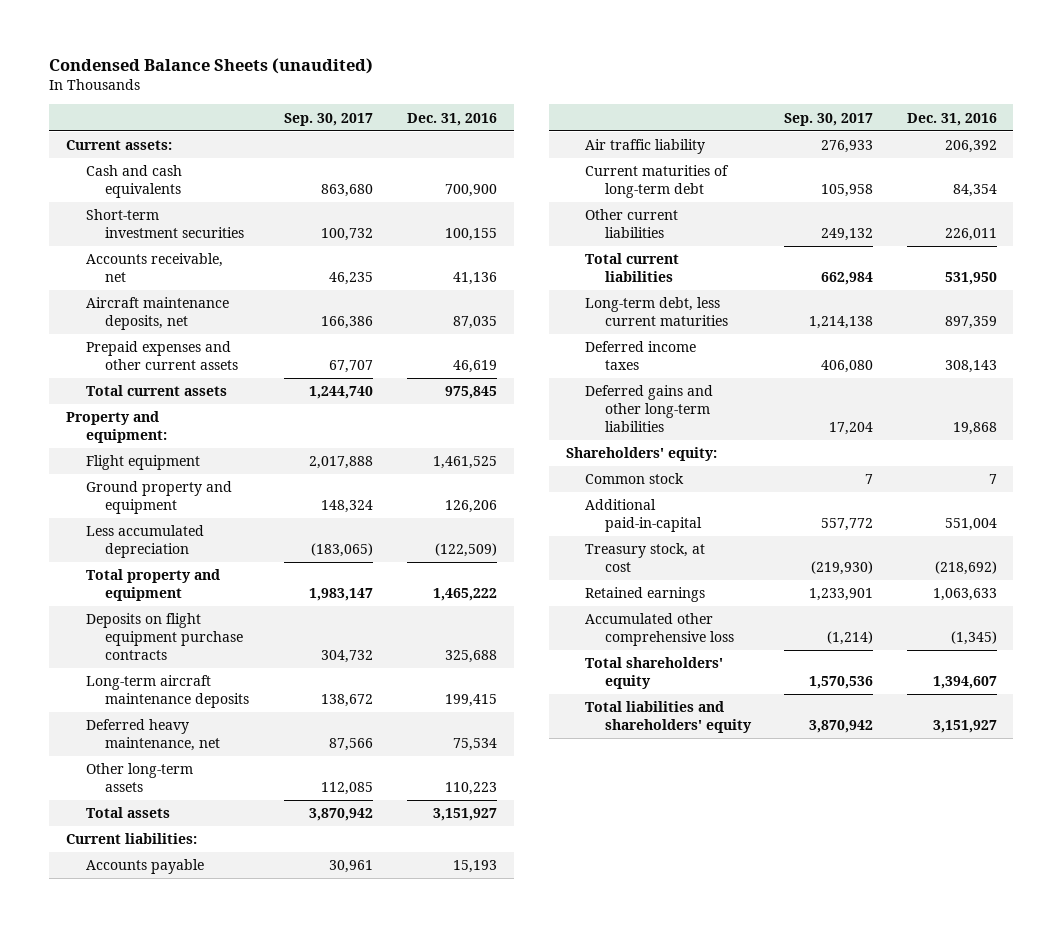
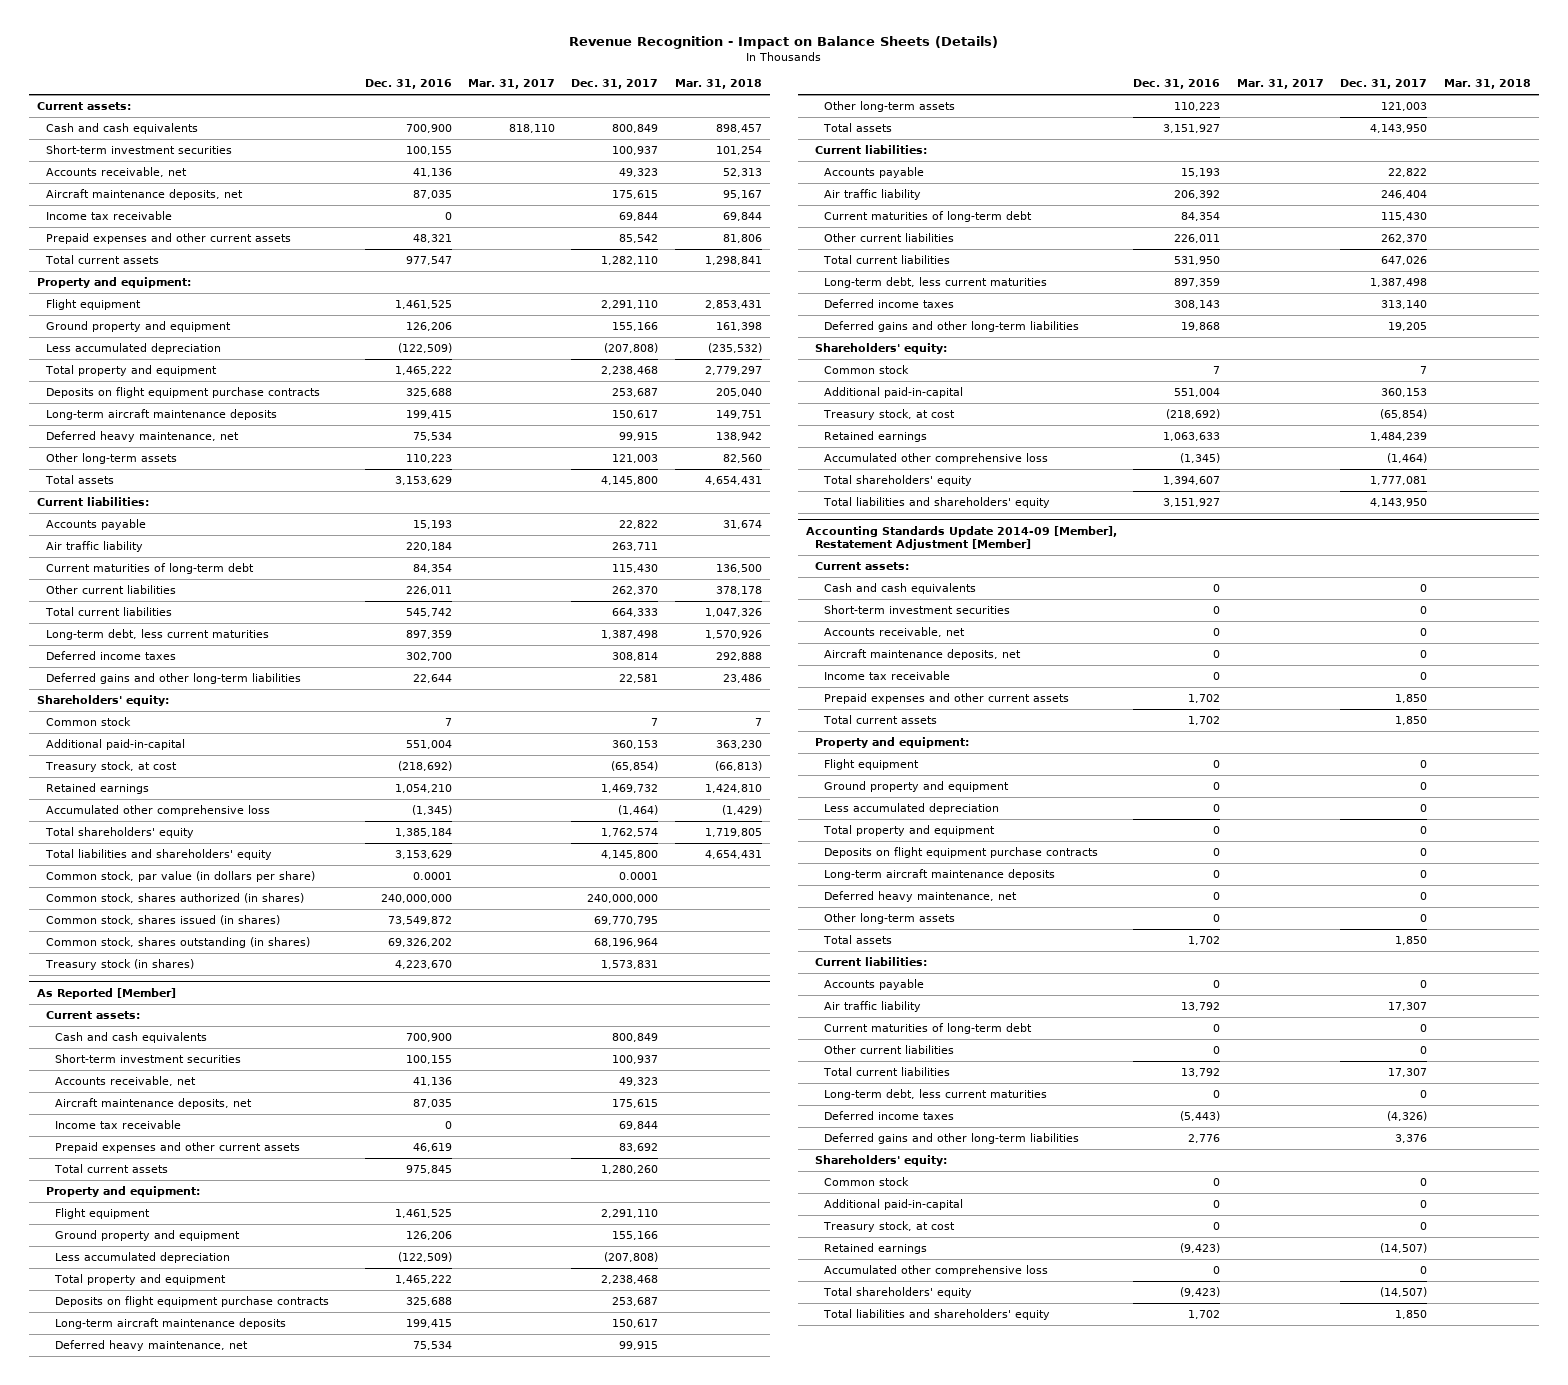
[49,58,374,75] Condensed Balance Sheets (unaudited) -> [568,36,998,50] Revenue Recognition - Impact on Balance Sheets (Details)
[284,112,374,126] Sep. 30, 2017 -> none
none -> [468,79,556,90] Mar. 31, 2017
none -> [571,79,659,90] Dec. 31, 2017
none -> [674,79,762,90] Mar. 31, 2018
none -> [46,210,173,220] Income tax receivable
none -> [46,232,292,244] Prepaid expenses and other current assets
none -> [45,254,160,264] Total current assets
none -> [37,276,192,288] Property and equipment:
none -> [46,298,142,310] Flight equipment
none -> [46,320,232,332] Ground property and equipment
none -> [46,342,222,354] Less accumulated depreciation
none -> [45,364,218,376] Total property and equipment
none -> [46,386,321,398] Deposits on flight equipment purchase contracts
none -> [46,408,278,420] Long-term aircraft maintenance deposits
none -> [46,430,240,442] Deferred heavy maintenance, net
none -> [46,452,178,464] Other long-term assets
none -> [45,474,115,484] Total assets
none -> [37,496,150,506] Current liabilities:
none -> [46,518,147,530] Accounts payable
none -> [46,540,144,552] Air traffic liability
none -> [46,562,255,574] Current maturities of long-term debt
none -> [46,584,177,594] Other current liabilities
none -> [45,606,173,616] Total current liabilities
none -> [46,628,270,640] Long-term debt, less current maturities
none -> [46,650,177,660] Deferred income taxes
none -> [46,672,302,684] Deferred gains and other long-term liabilities
none -> [37,694,170,706] Shareholders' equity:
none -> [46,716,132,726] Common stock
none -> [46,738,186,750] Additional paid-in-capital
none -> [45,760,178,772] Treasury stock, at cost
none -> [46,782,150,794] Retained earnings
none -> [46,804,271,816] Accumulated other comprehensive loss
none -> [45,826,195,838] Total shareholders' equity
none -> [45,848,273,860] Total liabilities and shareholders' equity
none -> [46,870,316,882] Common stock, par value (in dollars per share)
none -> [46,892,305,903] Common stock, shares authorized (in shares)
none -> [46,914,281,925] Common stock, shares issued (in shares)
none -> [46,936,311,948] Common stock, shares outstanding (in shares)
none -> [45,958,195,970] Treasury stock (in shares)
none -> [37,987,177,999] As Reported [Member]
none -> [46,1010,141,1019] Current assets:
none -> [55,1031,208,1043] Cash and cash equivalents
none -> [55,1053,242,1063] Short-term investment securities
none -> [55,1075,197,1086] Accounts receivable, net
none -> [55,1097,253,1109] Aircraft maintenance deposits, net
none -> [55,1119,182,1129] Income tax receivable
none -> [805,525,1117,551] Accounting Standards Update 2014-09 [Member], Restatement Adjustment [Member]
none -> [814,561,909,570] Current assets:
none -> [824,582,977,594] Cash and cash equivalents
none -> [824,604,1011,614] Short-term investment securities
none -> [824,626,966,637] Accounts receivable, net
none -> [824,648,1022,660] Aircraft maintenance deposits, net
none -> [824,670,951,680] Income tax receivable
none -> [824,692,1070,704] Prepaid expenses and other current assets
none -> [823,714,938,724] Total current assets
none -> [814,736,969,748] Property and equipment:
none -> [824,758,920,770] Flight equipment
none -> [824,780,1010,792] Ground property and equipment
none -> [824,802,1000,814] Less accumulated depreciation
none -> [823,824,996,836] Total property and equipment
none -> [824,846,1099,858] Deposits on flight equipment purchase contracts
none -> [824,868,1056,880] Long-term aircraft maintenance deposits
none -> [824,890,1018,902] Deferred heavy maintenance, net
none -> [824,912,956,924] Other long-term assets
none -> [823,934,893,944] Total assets
none -> [814,956,927,966] Current liabilities:
none -> [824,978,925,990] Accounts payable
none -> [824,1000,922,1012] Air traffic liability
none -> [824,1022,1033,1034] Current maturities of long-term debt
none -> [824,1044,955,1054] Other current liabilities
none -> [823,1066,951,1076] Total current liabilities
none -> [824,1088,1048,1100] Long-term debt, less current maturities
none -> [824,1110,955,1120] Deferred income taxes
none -> [824,1132,1080,1144] Deferred gains and other long-term liabilities
none -> [814,1154,947,1166] Shareholders' equity:
none -> [824,1176,910,1186] Common stock
none -> [824,1198,964,1210] Additional paid-in-capital
none -> [823,1220,956,1232] Treasury stock, at cost
none -> [824,1242,928,1254] Retained earnings
none -> [824,1264,1049,1276] Accumulated other comprehensive loss
none -> [823,1286,973,1298] Total shareholders' equity
none -> [823,1308,1051,1320] Total liabilities and shareholders' equity

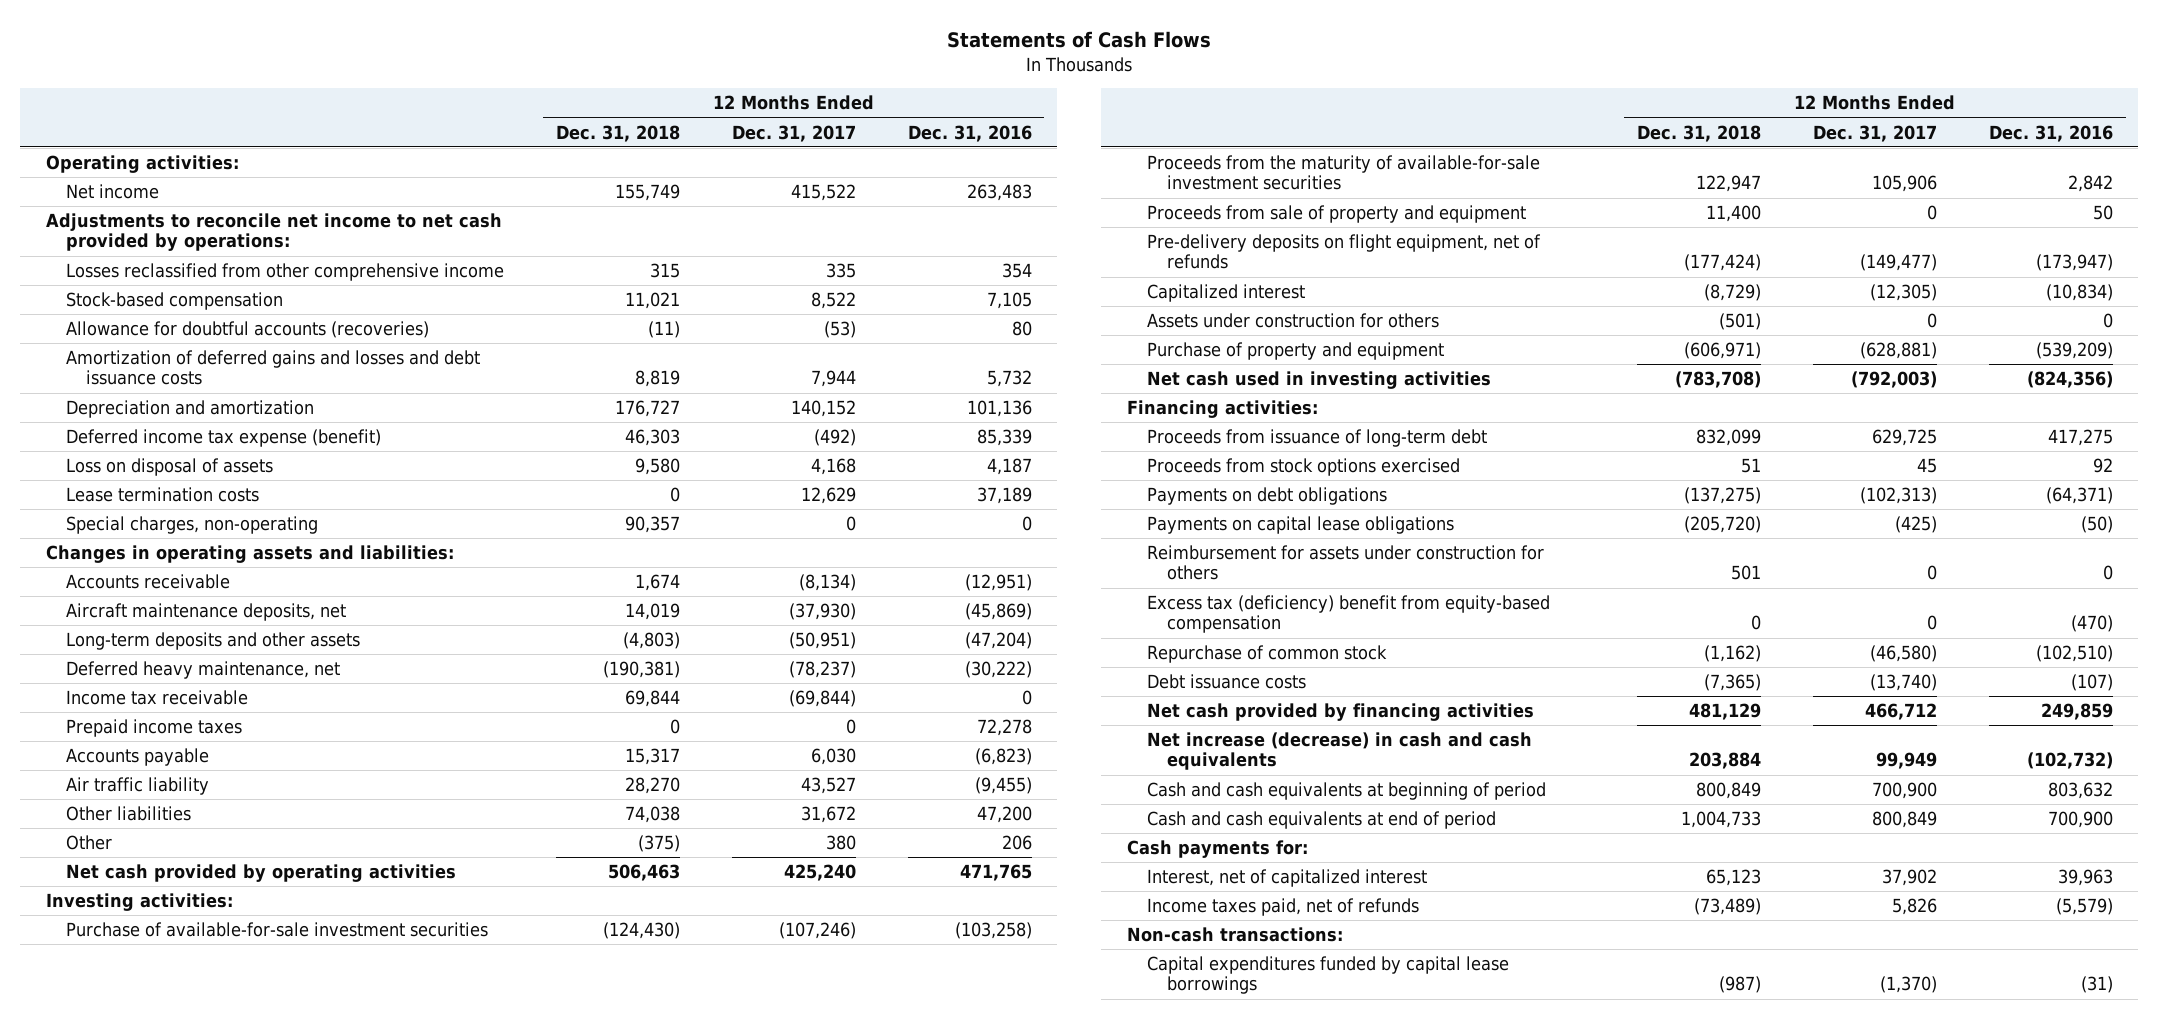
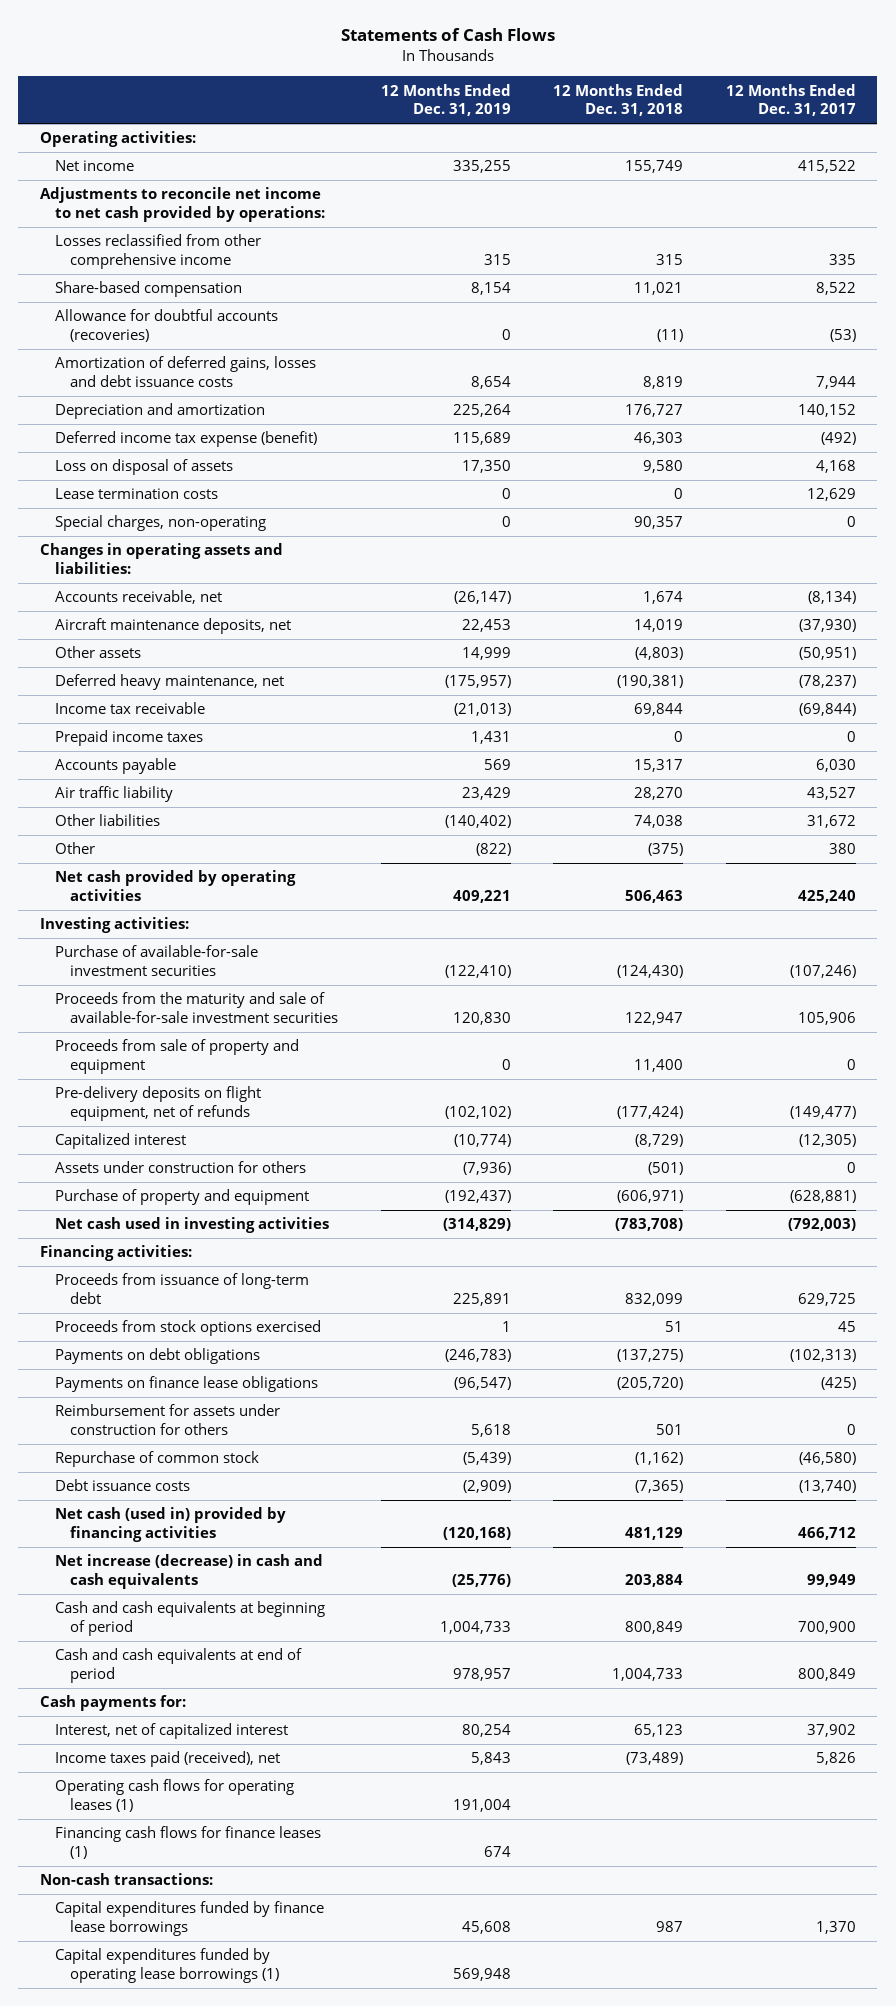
[907,124,1032,142] Dec. 31, 2016 -> none
none -> [380,83,511,117] 12 Months Ended Dec. 31, 2019
[66,292,284,311] Stock-based compensation -> [54,281,242,298] Share-based compensation
[66,350,481,386] Amortization of deferred gains and losses and debt issuance costs -> [54,356,316,388] Amortization of deferred gains, losses and debt issuance costs
[66,574,231,590] Accounts receivable -> [54,590,222,605] Accounts receivable, net
[66,632,361,651] Long-term deposits and other assets -> [54,646,141,659] Other assets
[1147,155,1541,191] Proceeds from the maturity of available-for-sale investment securities -> [54,992,339,1024] Proceeds from the maturity and sale of available-for-sale investment securities
[1147,516,1455,535] Payments on capital lease obligations -> [54,1376,318,1393] Payments on finance lease obligations
[1147,595,1551,634] Excess tax (deficiency) benefit from equity-based compensation -> none
[1147,703,1535,722] Net cash provided by financing activities -> [54,1507,286,1543] Net cash (used in) provided by financing activities
[1147,898,1420,917] Income taxes paid, net of refunds -> [54,1751,280,1768] Income taxes paid (received), net
none -> [54,1779,294,1813] Operating cash flows for operating leases (1)
none -> [54,1826,321,1860] Financing cash flows for finance leases (1)
[1147,956,1510,995] Capital expenditures funded by capital lease borrowings -> [54,1901,324,1937] Capital expenditures funded by finance lease borrowings
[1718,976,1761,994] (987) -> [656,1921,684,1933] 987
[1879,976,1937,994] (1,370) -> [815,1921,856,1935] 1,370
none -> [54,1948,280,1984] Capital expenditures funded by operating lease borrowings (1)

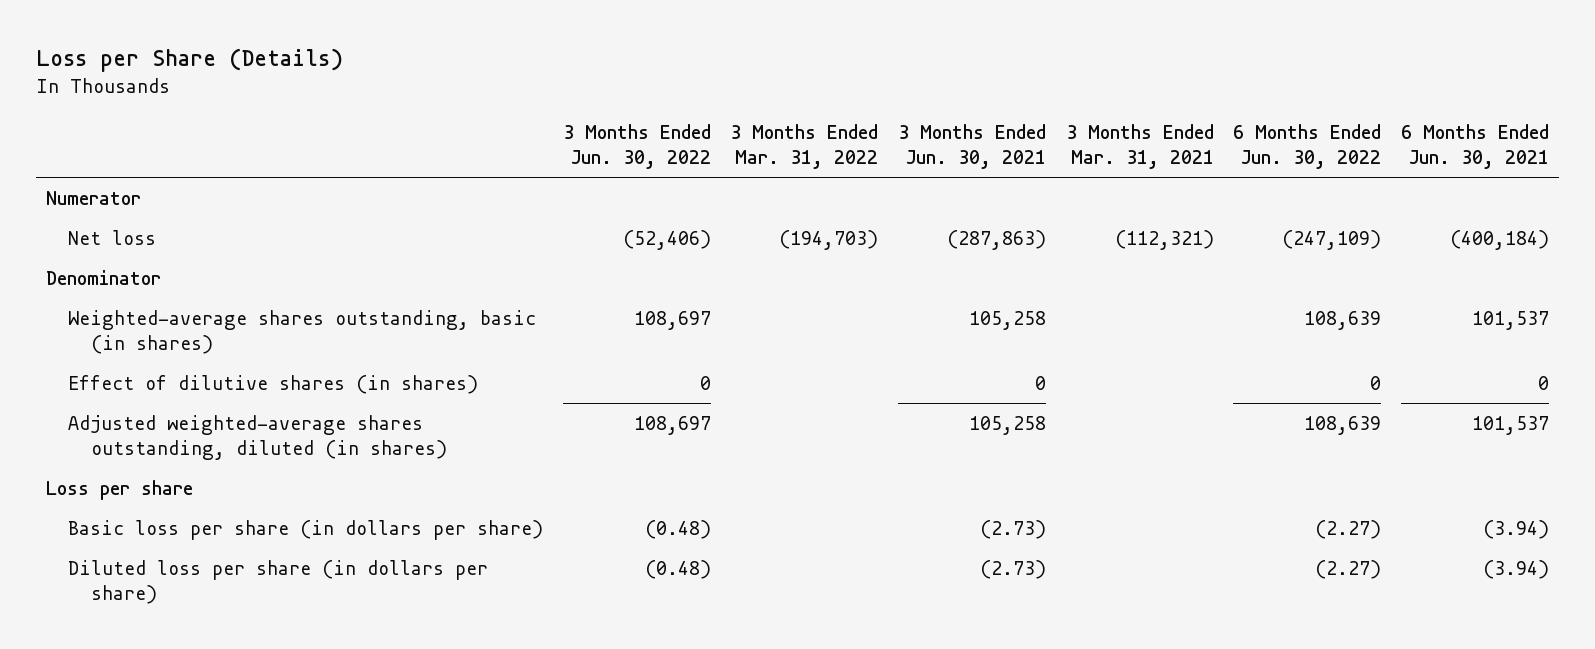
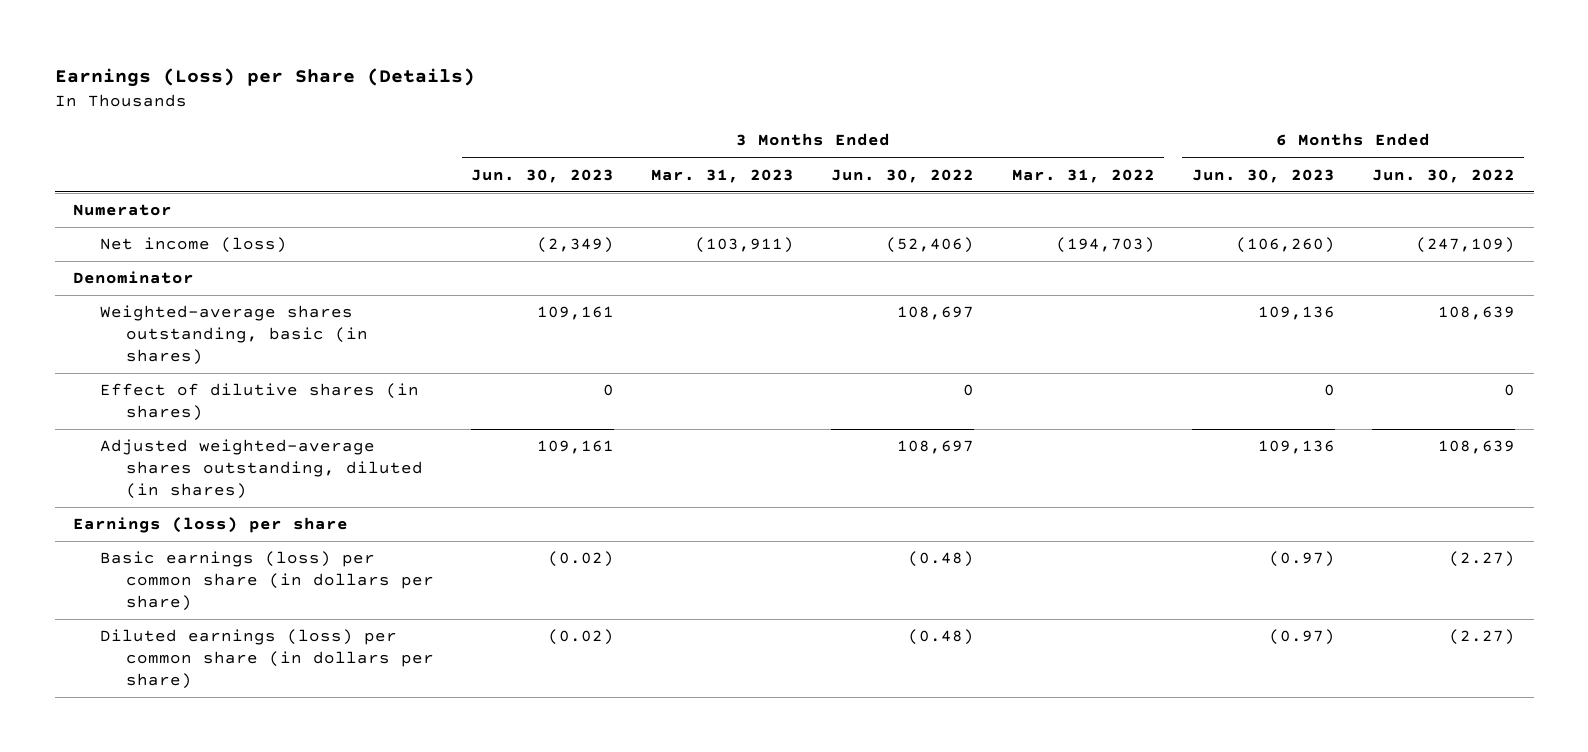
[35,48,343,73] Loss per Share (Details) -> [54,68,475,88] Earnings (Loss) per Share (Details)
[898,123,1047,169] 3 Months Ended Jun. 30, 2021 -> none
[1065,123,1214,169] 3 Months Ended Mar. 31, 2021 -> none
[1400,123,1549,169] 6 Months Ended Jun. 30, 2021 -> none
none -> [471,168,615,183] Jun. 30, 2023
none -> [651,168,795,183] Mar. 31, 2023
none -> [1191,168,1335,183] Jun. 30, 2023
[68,229,157,245] Net loss -> [99,237,287,254] Net income (loss)
[45,479,193,500] Loss per share -> [73,517,349,534] Earnings (loss) per share
[68,519,544,540] Basic loss per share (in dollars per share) -> [99,551,434,612] Basic earnings (loss) per common share (in dollars per share)
[68,559,489,604] Diluted loss per share (in dollars per share) -> [99,629,434,690] Diluted earnings (loss) per common share (in dollars per share)

